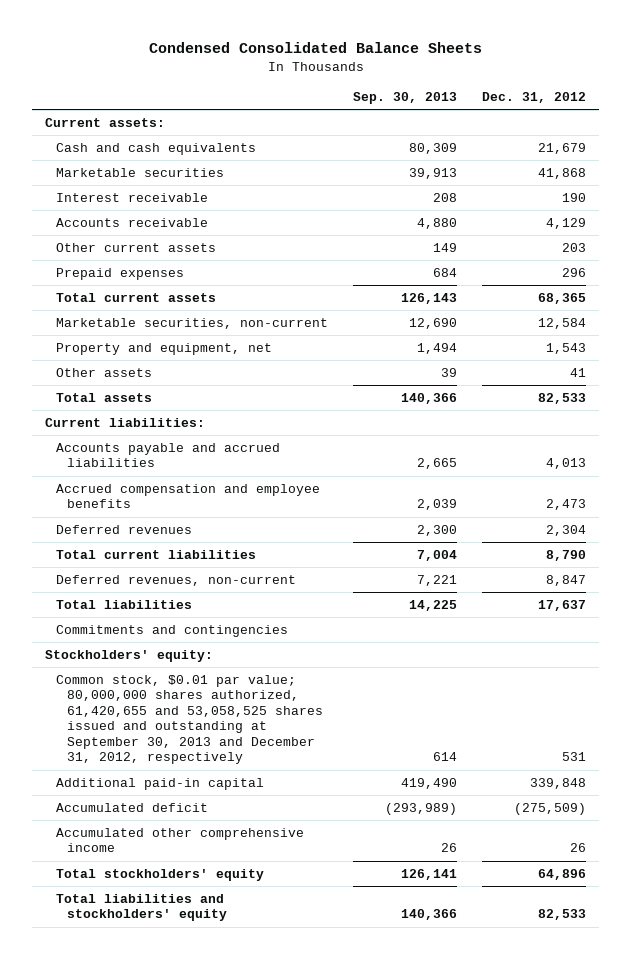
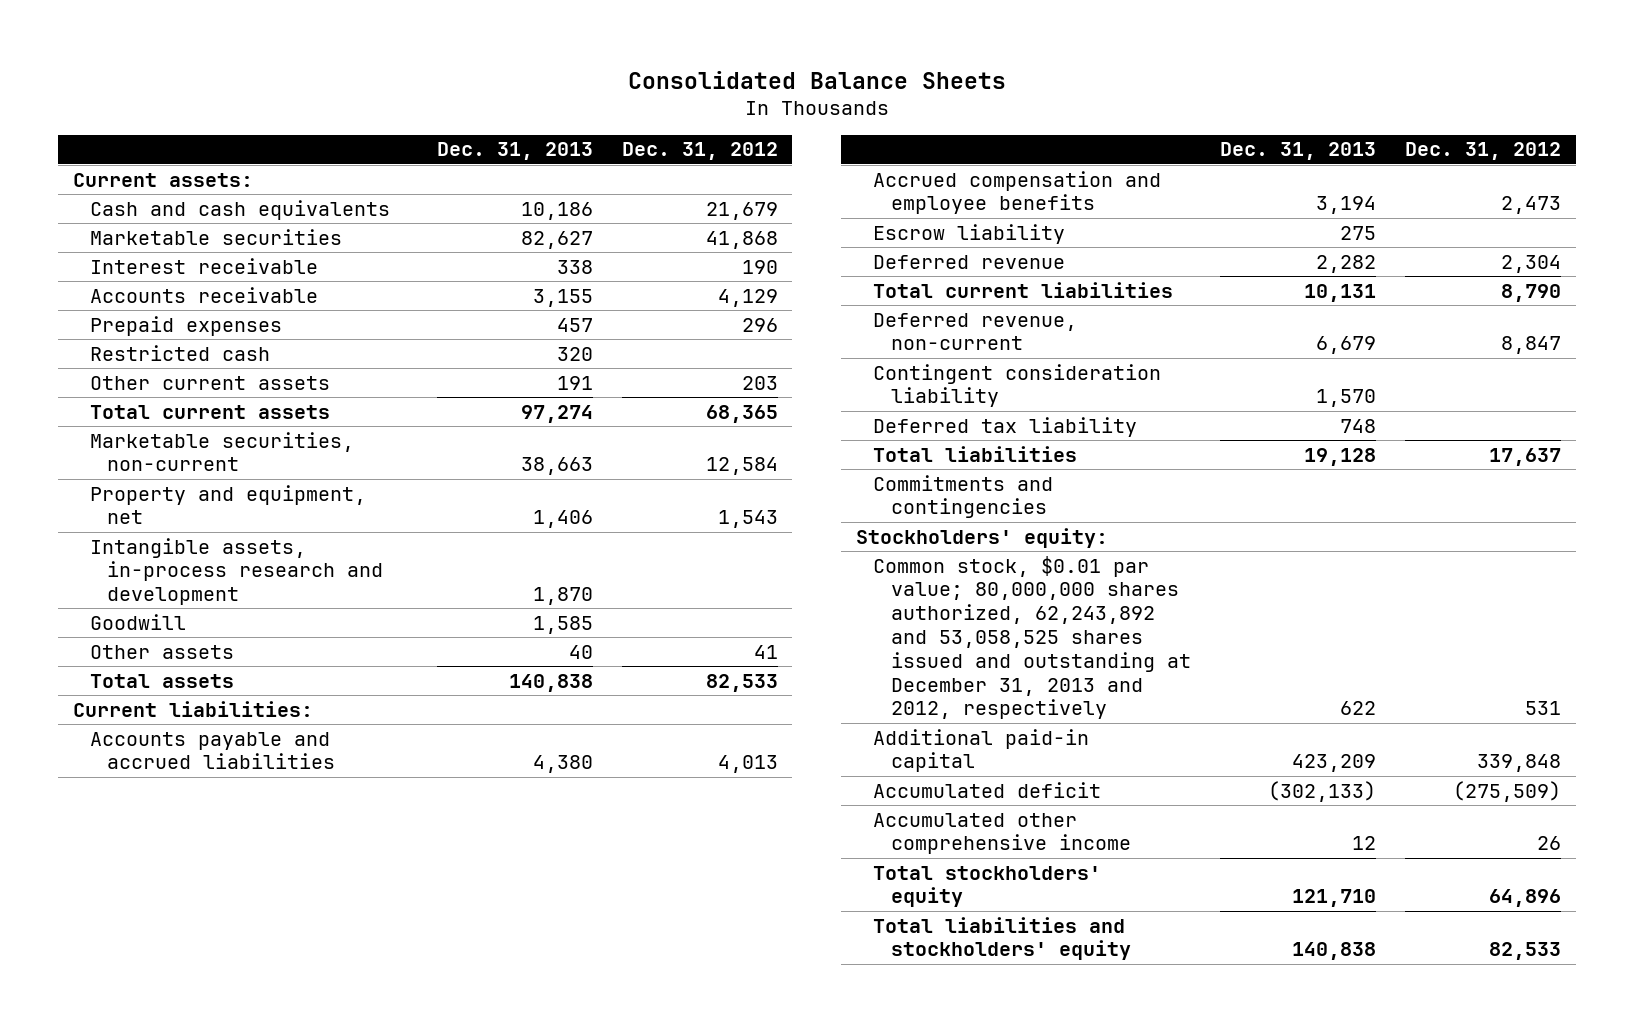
[148,41,482,53] Condensed Consolidated Balance Sheets -> [627,70,1006,89] Consolidated Balance Sheets
[352,92,457,105] Sep. 30, 2013 -> none
none -> [436,142,593,161] Dec. 31, 2013
none -> [90,344,271,361] Restricted cash
[55,243,216,253] Other current assets -> [90,375,331,390] Other current assets
none -> [90,537,384,606] Intangible assets, in-process research and development
none -> [90,613,187,630] Goodwill
none -> [873,223,1066,244] Escrow liability
[55,525,192,535] Deferred revenues -> [873,254,1066,269] Deferred revenue
[55,575,296,587] Deferred revenues, non-current -> [873,312,1078,351] Deferred revenue, non-current
none -> [873,363,1162,408] Contingent consideration liability
none -> [873,416,1138,437] Deferred tax liability
[55,675,323,765] Common stock, $0.01 par value; 80,000,000 shares authorized, 61,420,655 and 53,058,525 shares issued and outstanding at September 30, 2013 and December 31, 2012, respectively -> [873,555,1191,720] Common stock, $0.01 par value; 80,000,000 shares authorized, 62,243,892 and 53,058,525 shares issued and outstanding at December 31, 2013 and 2012, respectively

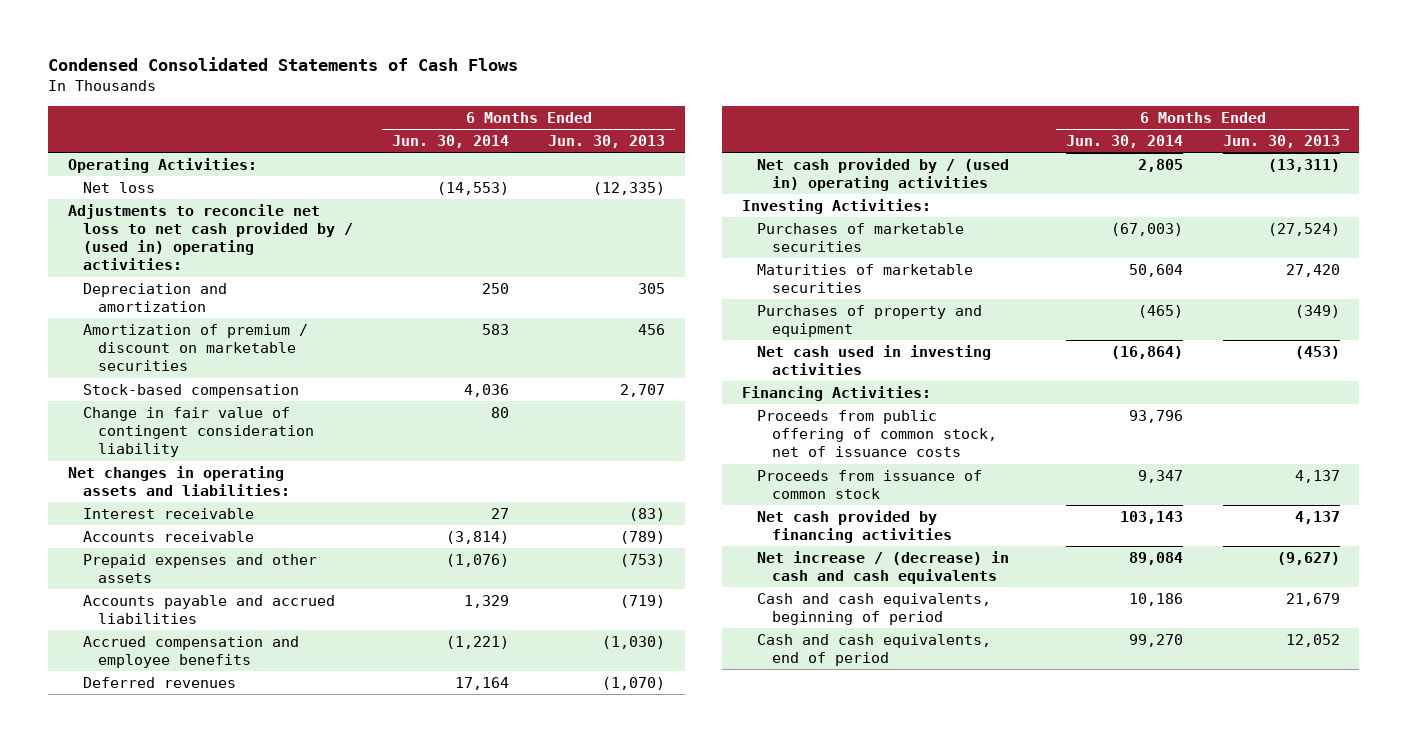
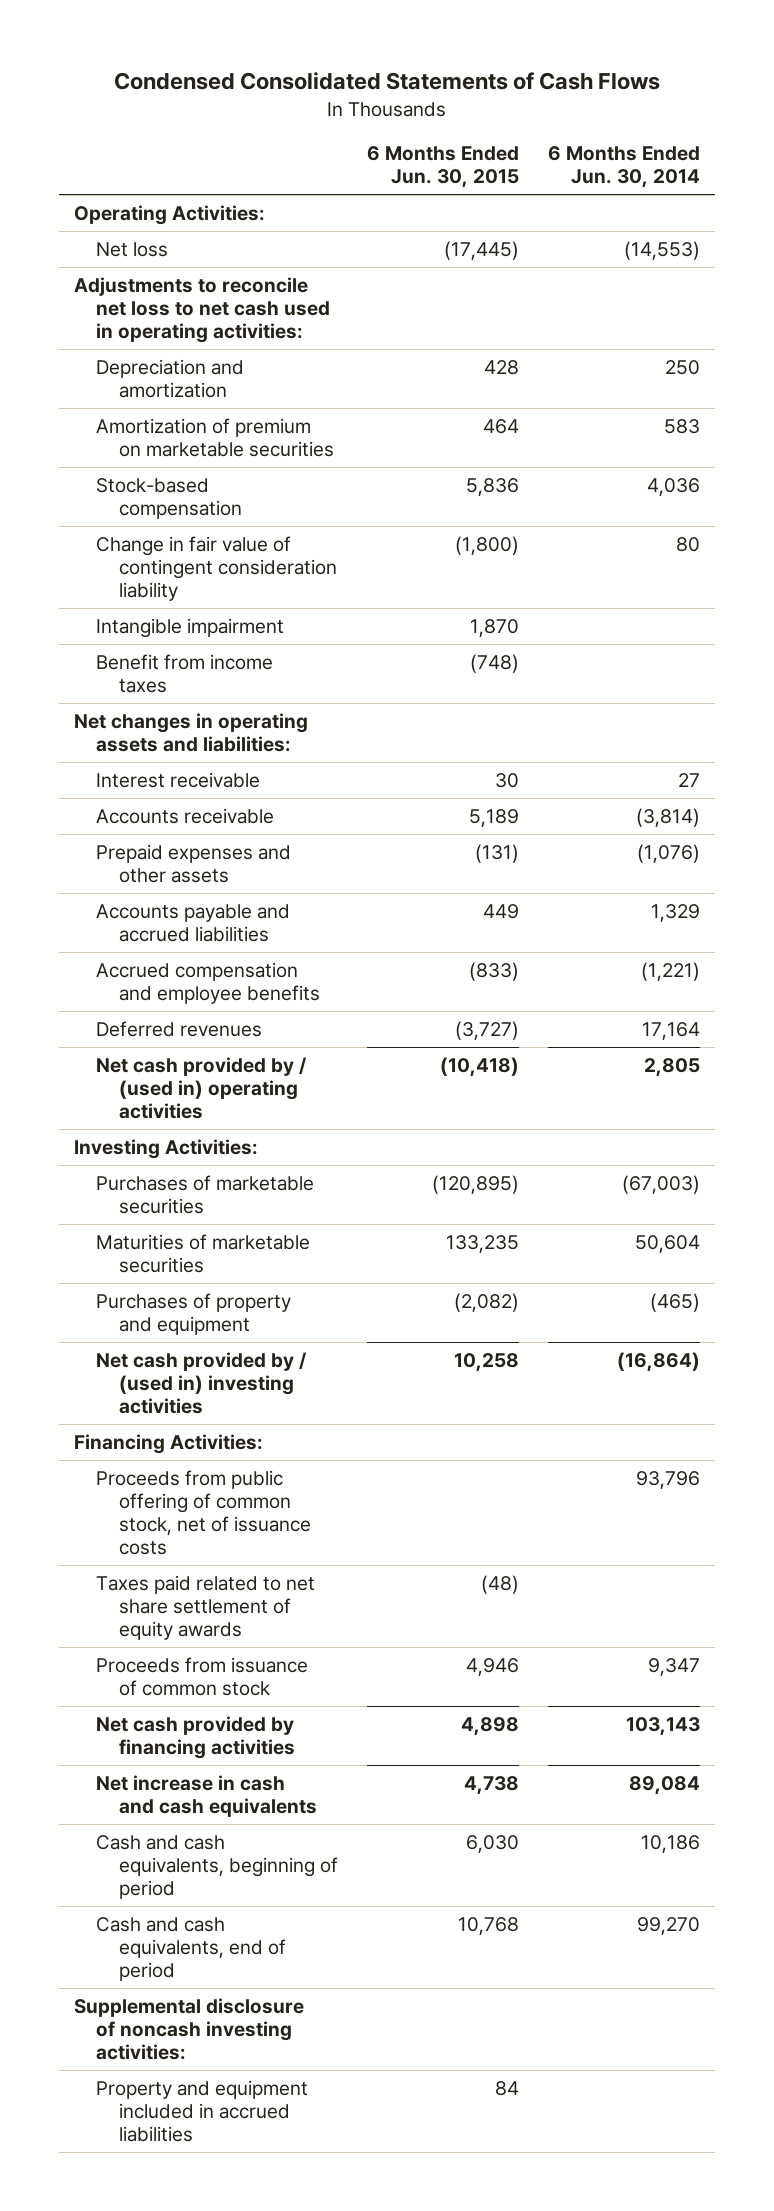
[548,135,666,149] Jun. 30, 2013 -> none
none -> [366,145,519,188] 6 Months Ended Jun. 30, 2015
[67,204,353,271] Adjustments to reconcile net loss to net cash provided by / (used in) operating activities: -> [73,277,331,344] Adjustments to reconcile net loss to net cash used in operating activities:
[82,324,308,372] Amortization of premium / discount on marketable securities -> [96,418,334,458] Amortization of premium on marketable securities
none -> [96,618,285,639] Intangible impairment
none -> [96,654,274,694] Benefit from income taxes
[756,345,991,376] Net cash used in investing activities -> [96,1352,308,1415] Net cash provided by / (used in) investing activities
none -> [96,1575,316,1641] Taxes paid related to net share settlement of equity awards
[756,551,1009,585] Net increase / (decrease) in cash and cash equivalents -> [96,1775,317,1818] Net increase in cash and cash equivalents
none -> [73,1998,304,2061] Supplemental disclosure of noncash investing activities:
none -> [96,2080,309,2143] Property and equipment included in accrued liabilities

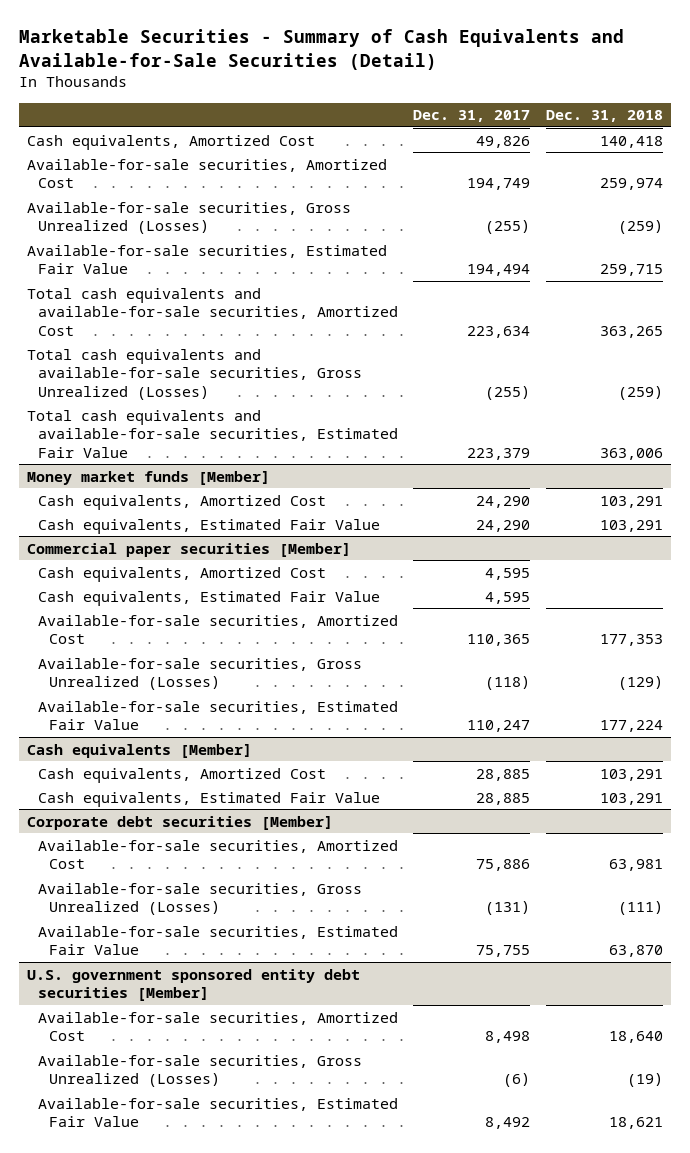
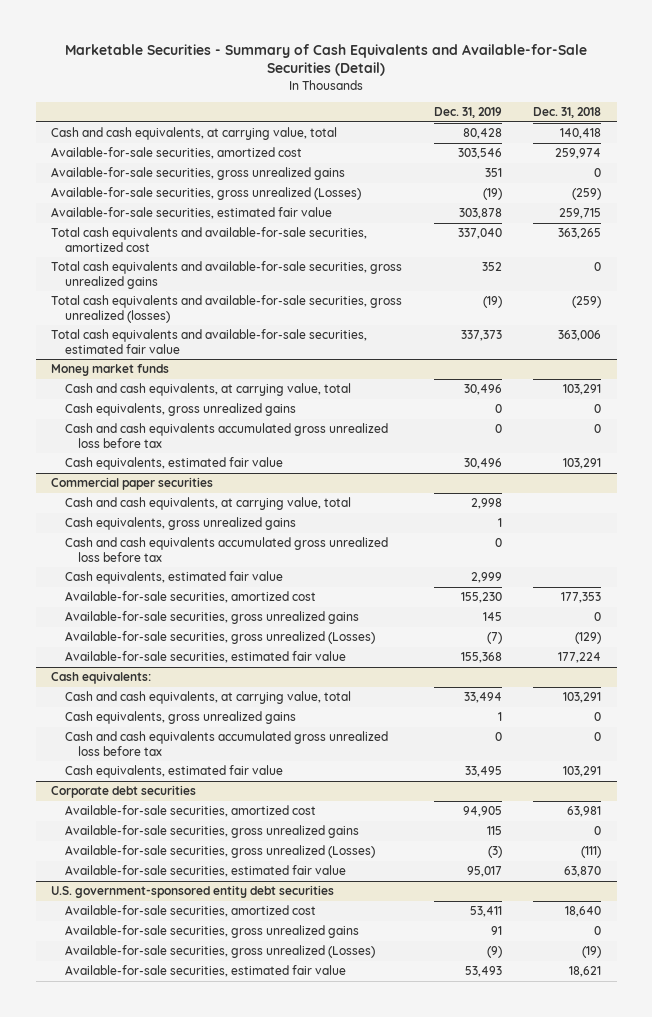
[413,110,531,123] Dec. 31, 2017 -> none
none -> [433,106,502,118] Dec. 31, 2019
[27,134,316,150] Cash equivalents, Amortized Cost -> [51,127,338,141] Cash and cash equivalents, at carrying value, total
[27,158,388,189] Available-for-sale securities, Amortized Cost -> [51,147,303,160] Available-for-sale securities, amortized cost
none -> [51,167,346,181] Available-for-sale securities, gross unrealized gains
[27,201,352,235] Available-for-sale securities, Gross Unrealized (Losses) -> [51,187,362,201] Available-for-sale securities, gross unrealized (Losses)
[27,244,388,275] Available-for-sale securities, Estimated Fair Value -> [51,207,333,220] Available-for-sale securities, estimated fair value
[27,287,398,336] Total cash equivalents and available-for-sale securities, Amortized Cost -> [51,227,368,252] Total cash equivalents and available-for-sale securities, amortized cost
none -> [51,261,403,289] Total cash equivalents and available-for-sale securities, gross unrealized gains
[27,348,362,400] Total cash equivalents and available-for-sale securities, Gross Unrealized (Losses) -> [51,295,403,323] Total cash equivalents and available-for-sale securities, gross unrealized (losses)
[27,409,398,458] Total cash equivalents and available-for-sale securities, Estimated Fair Value -> [51,329,368,354] Total cash equivalents and available-for-sale securities, estimated fair value
[27,470,271,485] Money market funds [Member] -> [51,364,170,377] Money market funds
[37,494,326,510] Cash equivalents, Amortized Cost -> [64,383,351,397] Cash and cash equivalents, at carrying value, total
none -> [64,403,296,417] Cash equivalents, gross unrealized gains
none -> [64,423,388,448] Cash and cash equivalents accumulated gross unrealized loss before tax
[37,518,380,534] Cash equivalents, Estimated Fair Value -> [64,457,283,471] Cash equivalents, estimated fair value
[27,542,352,557] Commercial paper securities [Member] -> [51,477,214,491] Commercial paper securities
[37,566,326,582] Cash equivalents, Amortized Cost -> [64,497,351,511] Cash and cash equivalents, at carrying value, total
none -> [64,517,296,531] Cash equivalents, gross unrealized gains
none -> [64,537,388,562] Cash and cash equivalents accumulated gross unrealized loss before tax
[37,590,380,606] Cash equivalents, Estimated Fair Value -> [64,571,283,585] Cash equivalents, estimated fair value
[37,614,398,645] Available-for-sale securities, Amortized Cost -> [64,591,316,604] Available-for-sale securities, amortized cost
none -> [64,611,359,625] Available-for-sale securities, gross unrealized gains
[37,657,362,691] Available-for-sale securities, Gross Unrealized (Losses) -> [64,631,375,645] Available-for-sale securities, gross unrealized (Losses)
[37,700,398,731] Available-for-sale securities, Estimated Fair Value -> [64,651,346,664] Available-for-sale securities, estimated fair value
[27,743,253,758] Cash equivalents [Member] -> [51,671,152,685] Cash equivalents:
[37,767,326,783] Cash equivalents, Amortized Cost -> [64,691,351,705] Cash and cash equivalents, at carrying value, total
none -> [64,711,296,725] Cash equivalents, gross unrealized gains
none -> [64,731,388,756] Cash and cash equivalents accumulated gross unrealized loss before tax
[37,791,380,807] Cash equivalents, Estimated Fair Value -> [64,765,283,779] Cash equivalents, estimated fair value
[27,815,334,830] Corporate debt securities [Member] -> [51,785,197,799] Corporate debt securities
[37,839,398,870] Available-for-sale securities, Amortized Cost -> [64,805,316,818] Available-for-sale securities, amortized cost
none -> [64,825,359,839] Available-for-sale securities, gross unrealized gains
[37,882,362,916] Available-for-sale securities, Gross Unrealized (Losses) -> [64,845,375,859] Available-for-sale securities, gross unrealized (Losses)
[37,925,398,956] Available-for-sale securities, Estimated Fair Value -> [64,865,346,878] Available-for-sale securities, estimated fair value
[27,968,361,1002] U.S. government sponsored entity debt securities [Member] -> [51,885,335,899] U.S. government-sponsored entity debt securities
[37,1011,398,1042] Available-for-sale securities, Amortized Cost -> [64,905,316,918] Available-for-sale securities, amortized cost
none -> [64,925,359,939] Available-for-sale securities, gross unrealized gains
[37,1054,362,1088] Available-for-sale securities, Gross Unrealized (Losses) -> [64,945,375,959] Available-for-sale securities, gross unrealized (Losses)
[37,1097,398,1128] Available-for-sale securities, Estimated Fair Value -> [64,965,346,978] Available-for-sale securities, estimated fair value

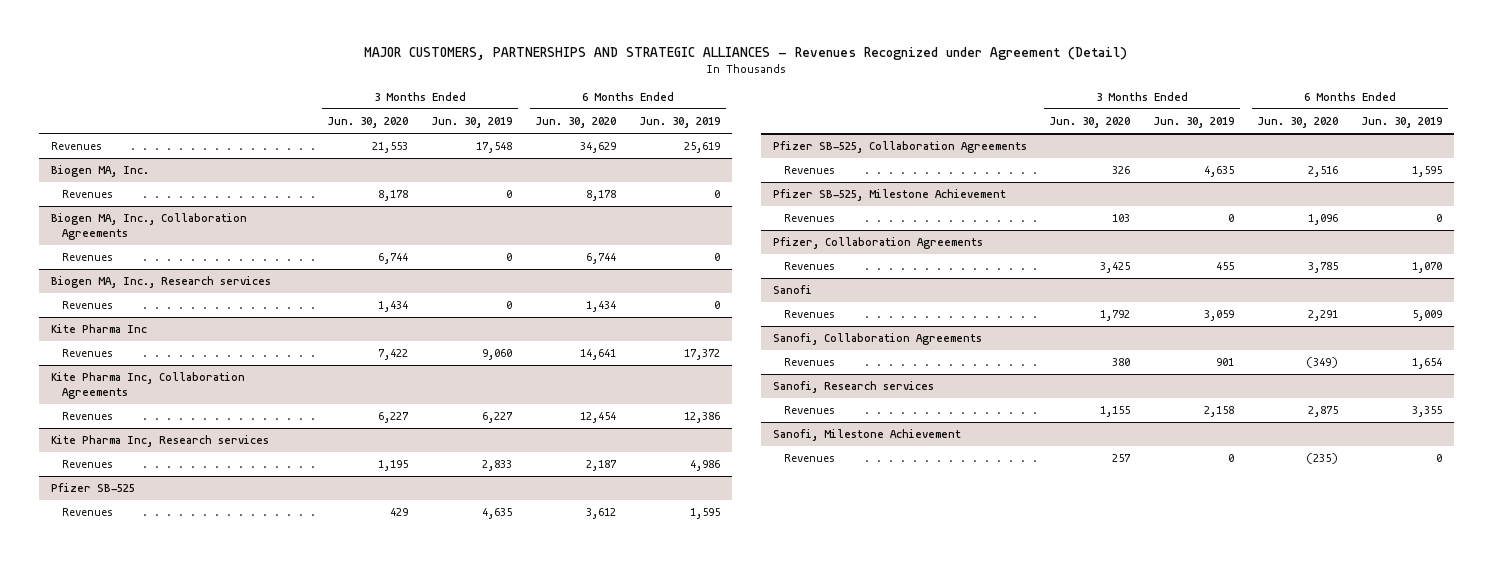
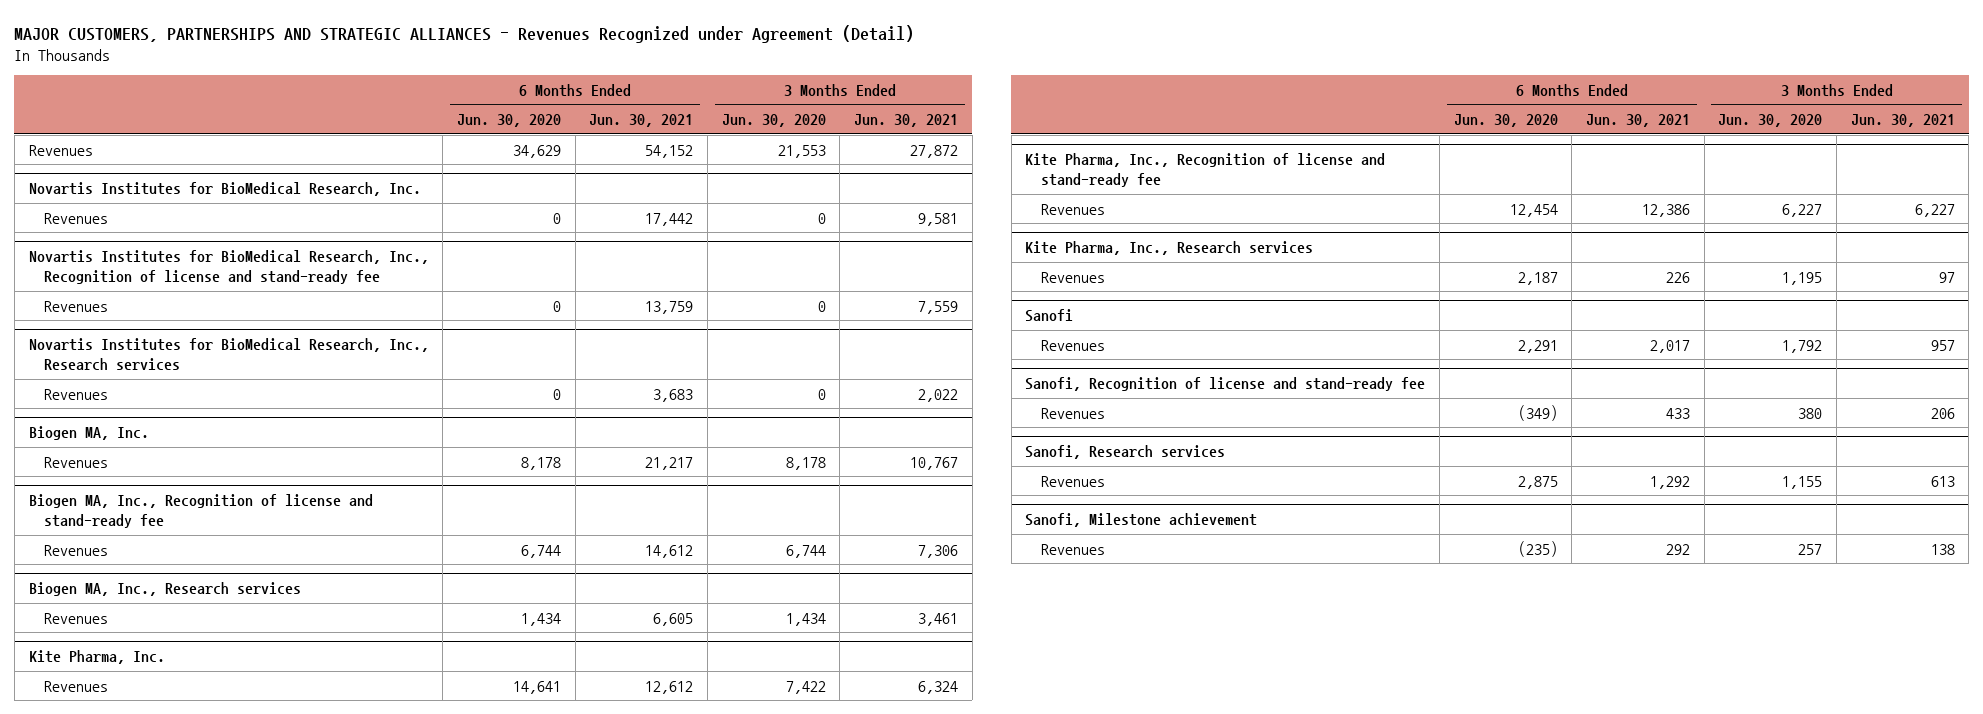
[431,117,513,129] Jun. 30, 2019 -> none
[639,117,721,129] Jun. 30, 2019 -> none
none -> [589,114,694,128] Jun. 30, 2021
none -> [854,114,959,128] Jun. 30, 2021
none -> [28,182,421,197] Novartis Institutes for BioMedical Research, Inc.
none -> [43,212,108,224] Revenues
none -> [28,250,429,284] Novartis Institutes for BioMedical Research, Inc., Recognition of license and stand-ready fee
none -> [43,300,108,312] Revenues
none -> [28,338,429,371] Novartis Institutes for BioMedical Research, Inc., Research services
none -> [43,388,108,400] Revenues
[50,213,247,240] Biogen MA, Inc., Collaboration Agreements -> none
none -> [28,494,373,528] Biogen MA, Inc., Recognition of license and stand-ready fee
[50,324,147,334] Kite Pharma Inc -> [28,650,165,665] Kite Pharma, Inc.
[50,372,245,399] Kite Pharma Inc, Collaboration Agreements -> none
none -> [1025,153,1386,187] Kite Pharma, Inc., Recognition of license and stand-ready fee
[50,435,269,448] Kite Pharma Inc, Research services -> [1025,241,1314,256] Kite Pharma, Inc., Research services
[50,483,135,493] Pfizer SB-525 -> none
[62,508,114,517] Revenues -> none
[772,141,1027,154] Pfizer SB-525, Collaboration Agreements -> none
[783,166,835,175] Revenues -> none
[772,189,1006,202] Pfizer SB-525, Milestone Achievement -> none
[783,214,835,223] Revenues -> none
[772,237,983,250] Pfizer, Collaboration Agreements -> none
[783,262,835,271] Revenues -> none
[772,333,982,346] Sanofi, Collaboration Agreements -> none
none -> [1025,377,1426,392] Sanofi, Recognition of license and stand-ready fee
[772,429,961,442] Sanofi, Milestone Achievement -> [1025,513,1258,528] Sanofi, Milestone achievement

